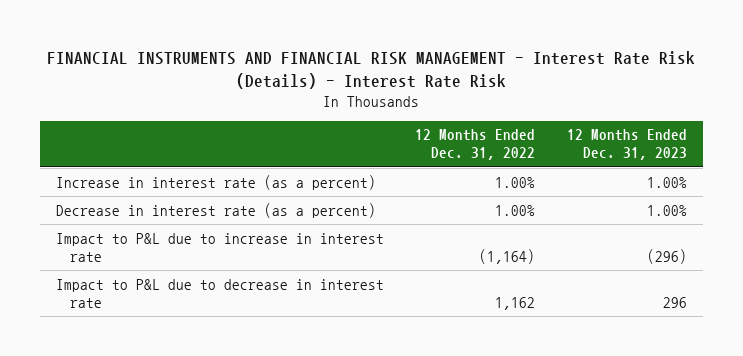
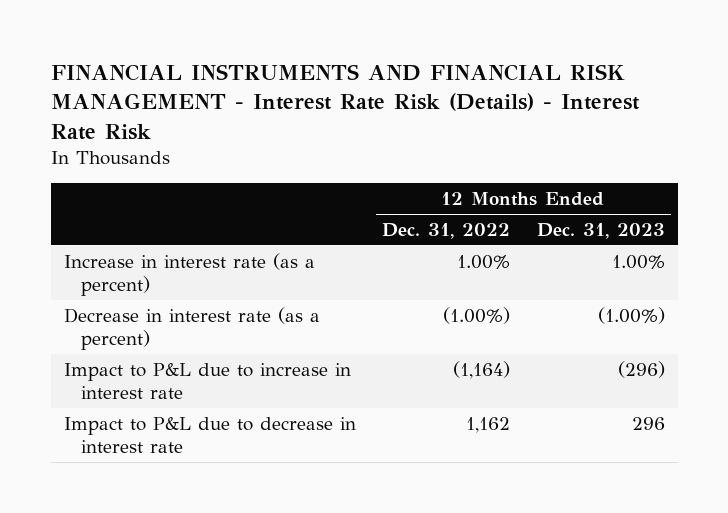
[495,204,536,216] 1.00% -> [443,306,511,324] (1.00%)
[646,204,687,216] 1.00% -> [597,306,665,324] (1.00%)

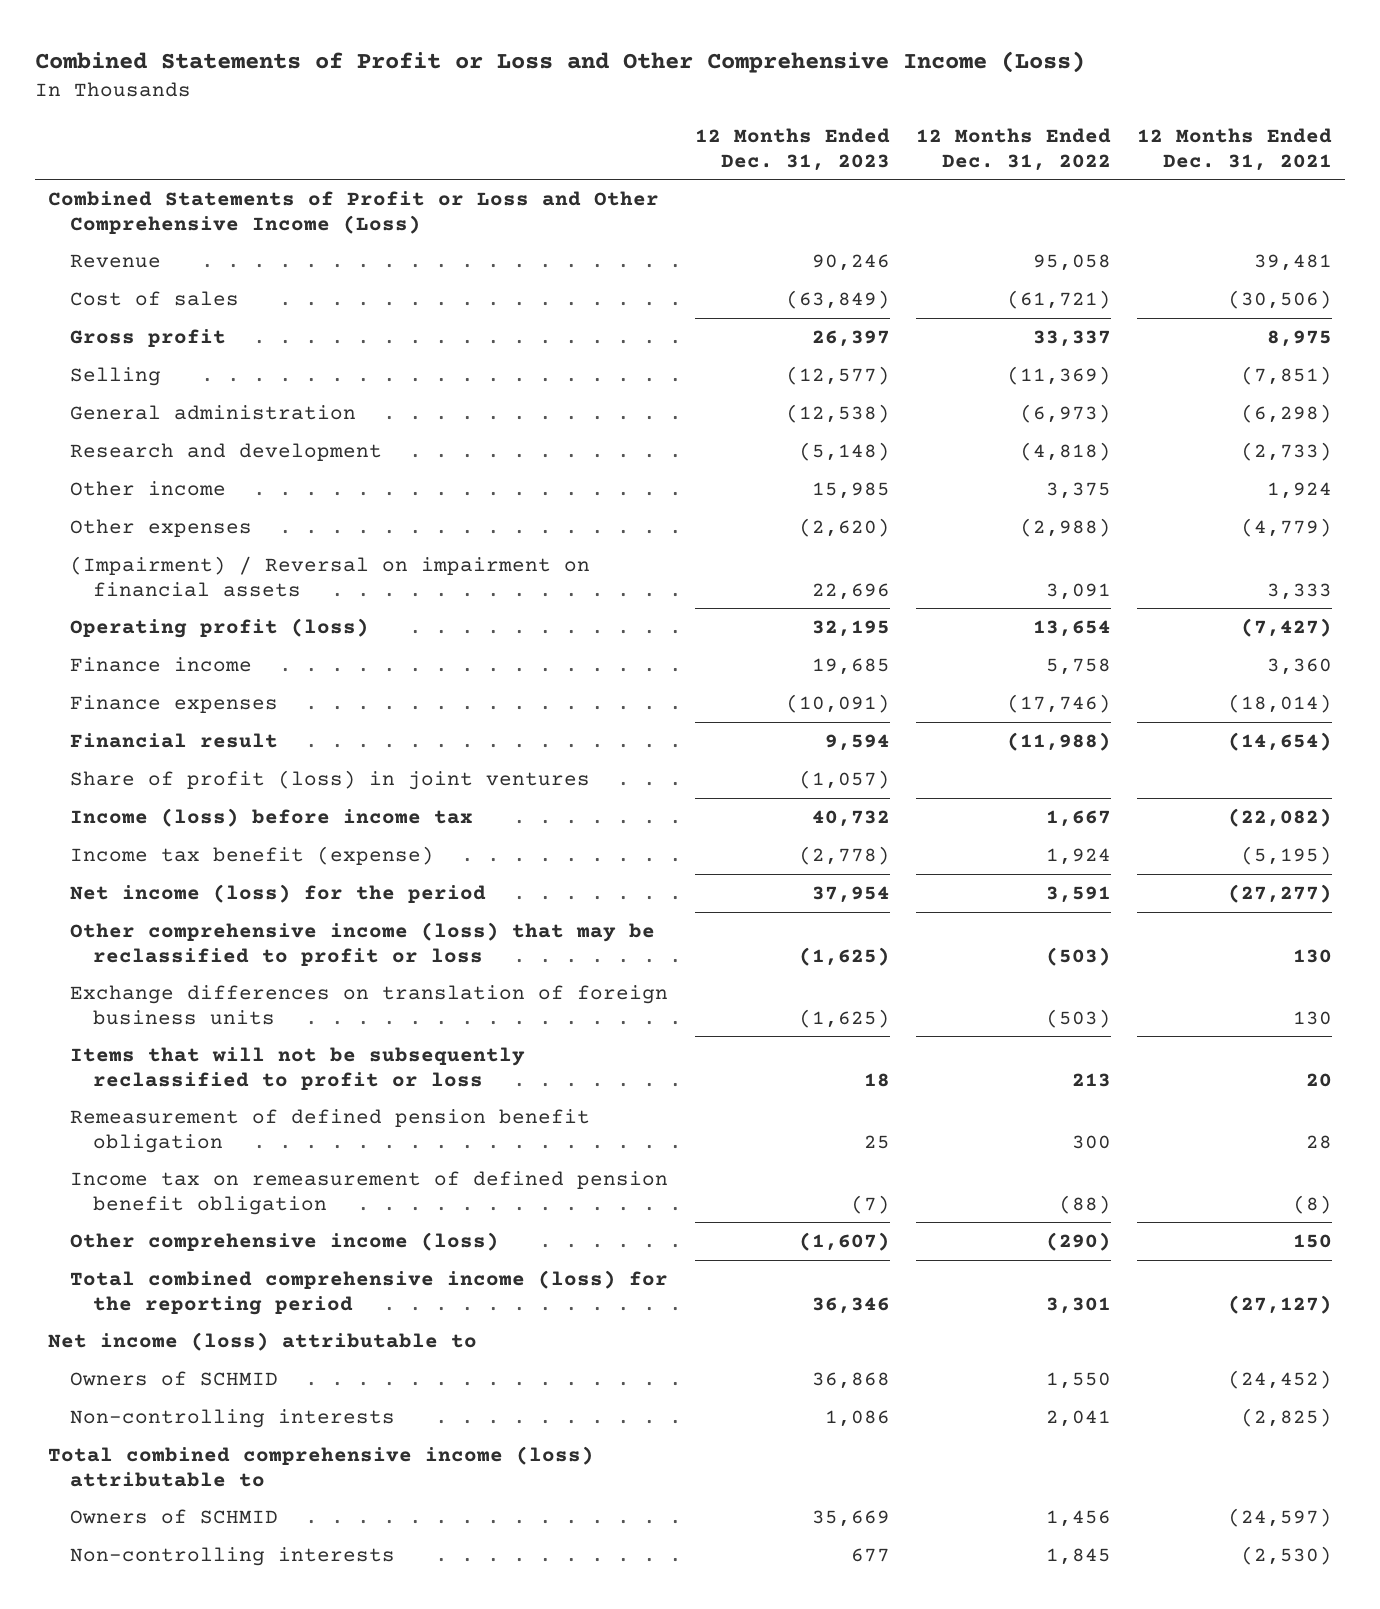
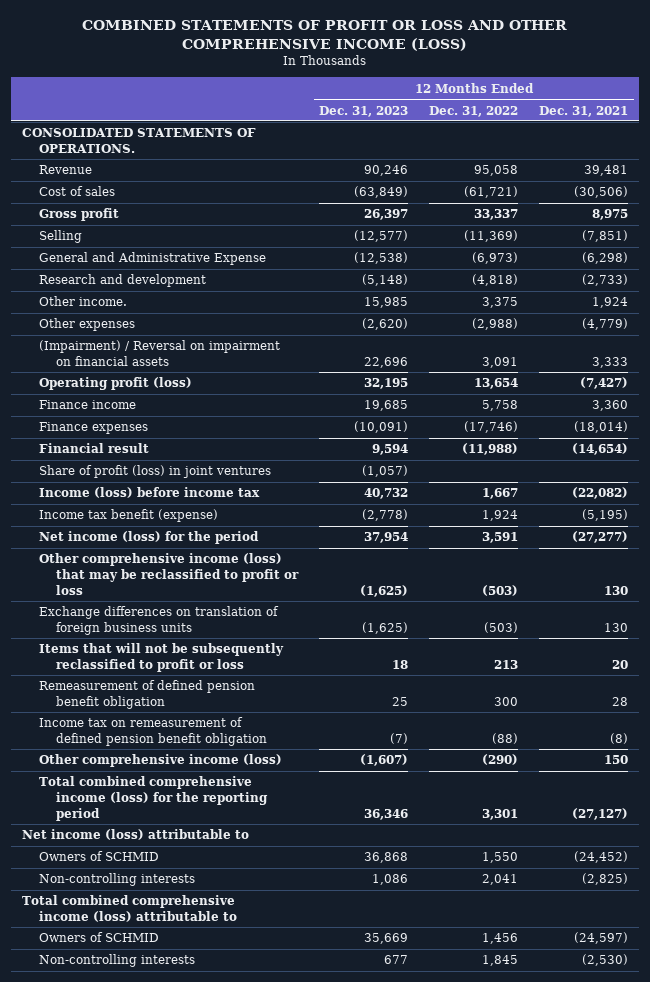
[34,50,1085,73] Combined Statements of Profit or Loss and Other Comprehensive Income (Loss) -> [81,19,567,51] COMBINED STATEMENTS OF PROFIT OR LOSS AND OTHER COMPREHENSIVE INCOME (LOSS)
[48,190,660,234] Combined Statements of Profit or Loss and Other Comprehensive Income (Loss) -> [21,128,256,153] CONSOLIDATED STATEMENTS OF OPERATIONS.
[70,404,357,420] General administration -> [38,252,266,266] General and Administrative Expense
[70,480,227,496] Other income -> [38,296,127,307] Other income.

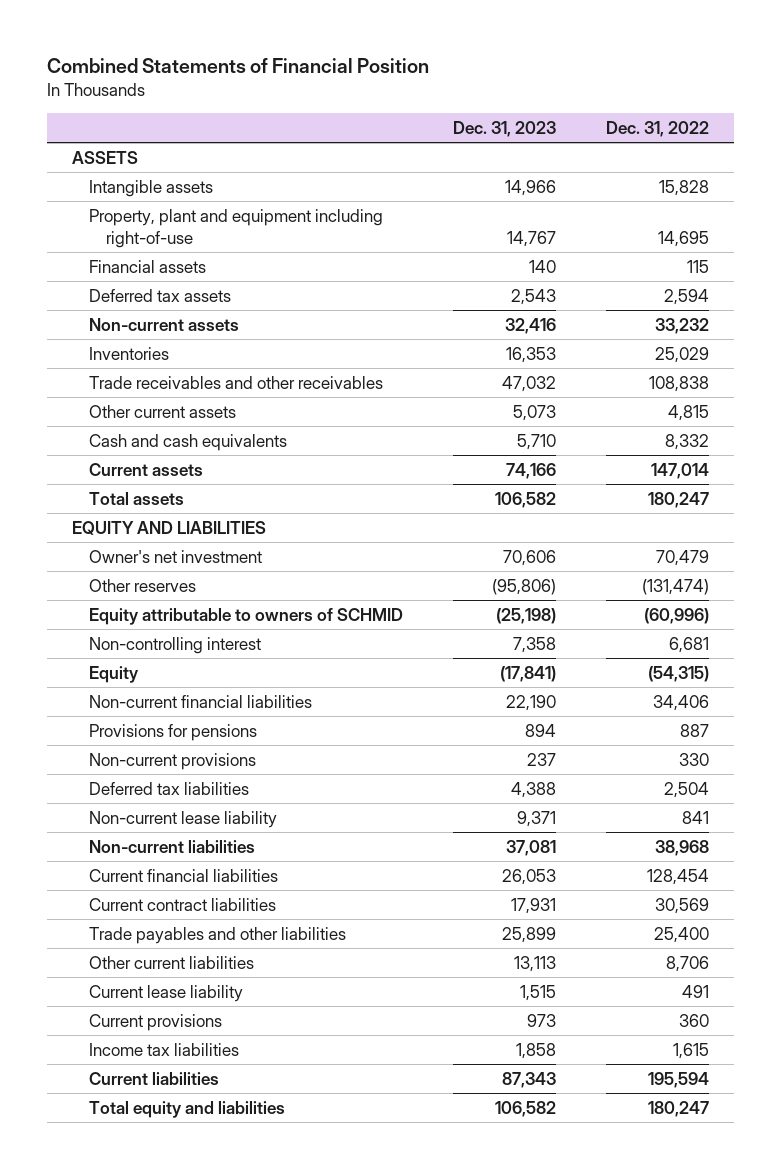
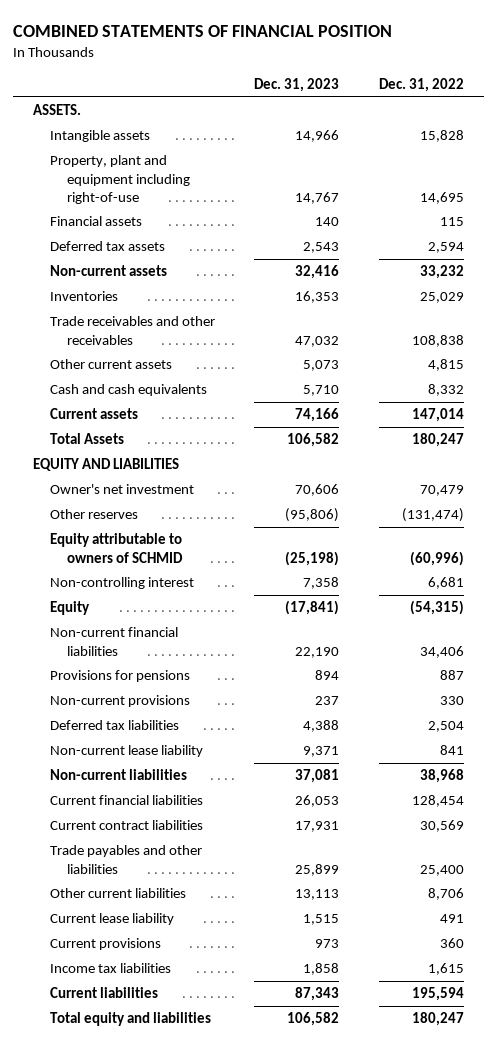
[46,57,429,73] Combined Statements of Financial Position -> [13,24,393,37] COMBINED STATEMENTS OF FINANCIAL POSITION
[71,150,138,164] ASSETS -> [33,104,82,116] ASSETS.
[88,491,184,505] Total assets -> [49,433,124,445] Total Assets

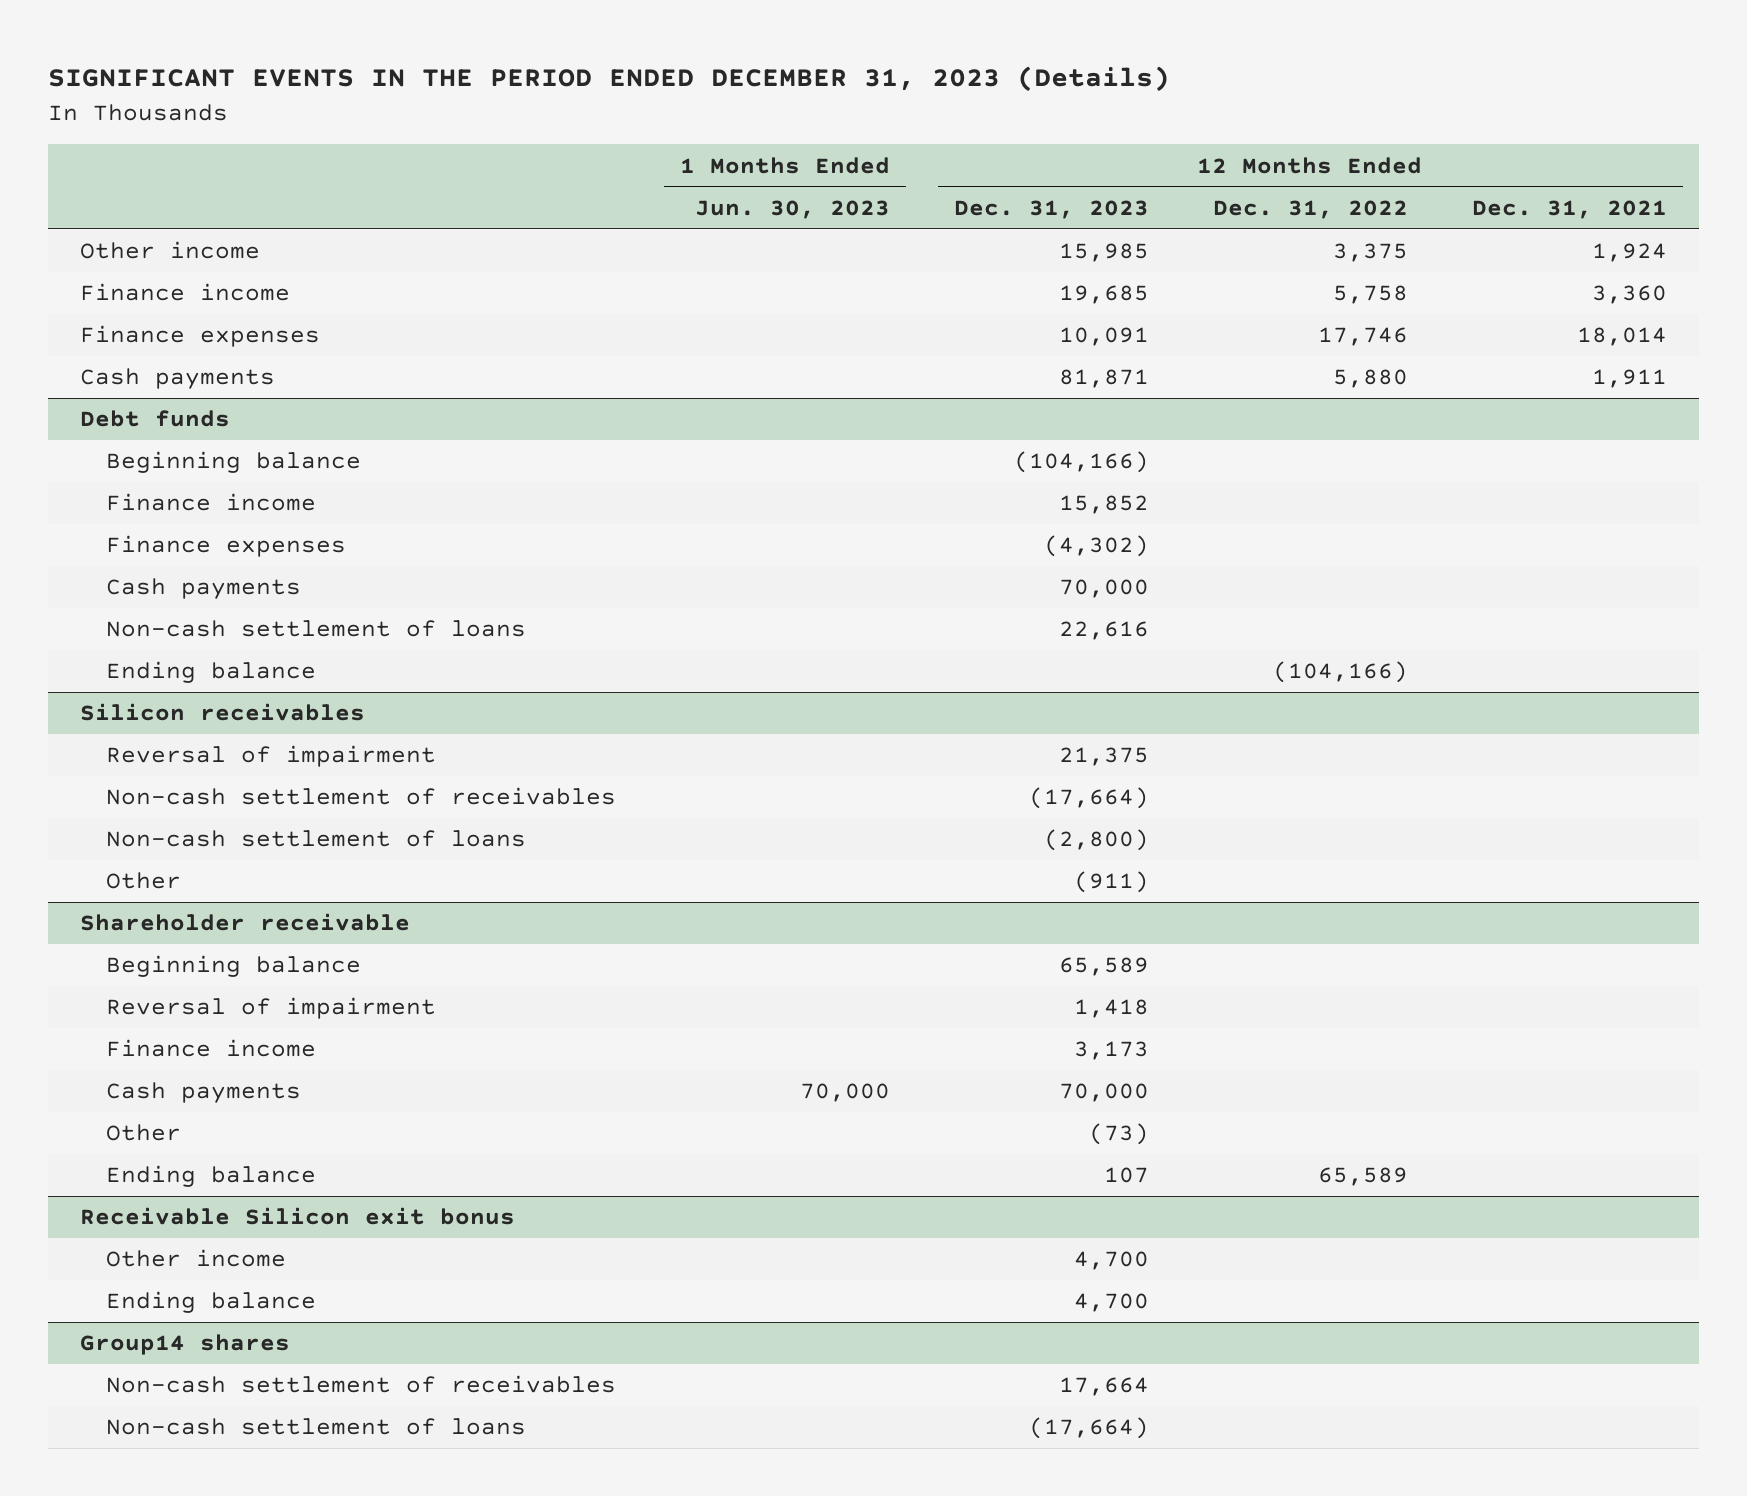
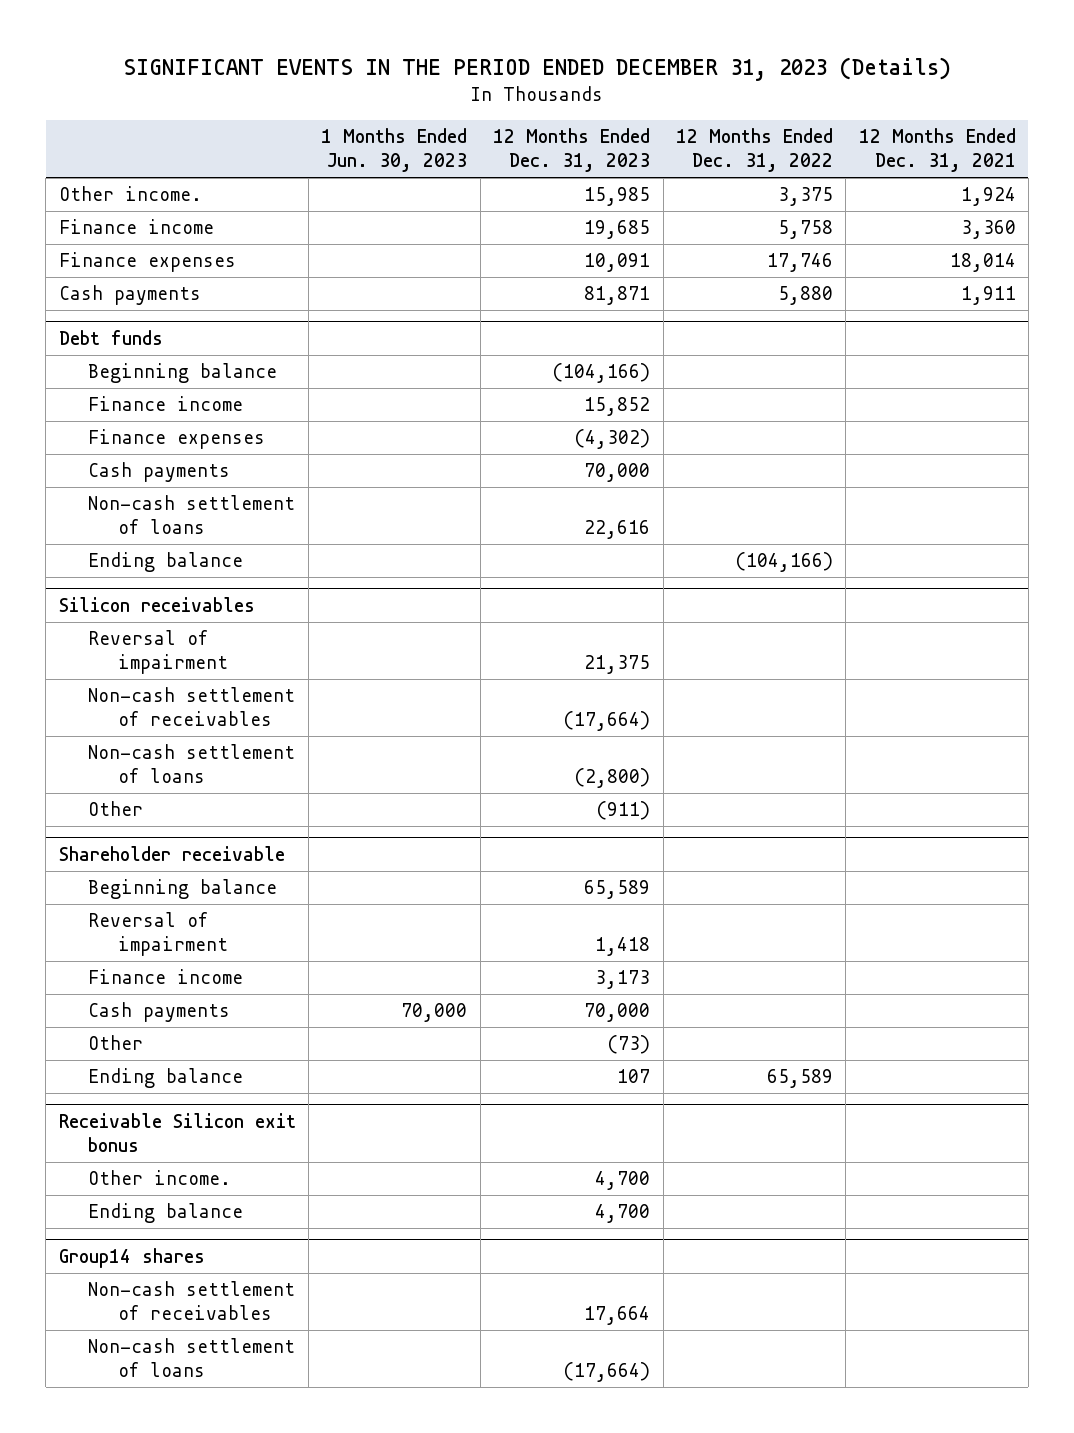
[80,241,261,260] Other income -> [58,186,202,202] Other income.
[105,1249,286,1268] Other income -> [88,1170,232,1186] Other income.

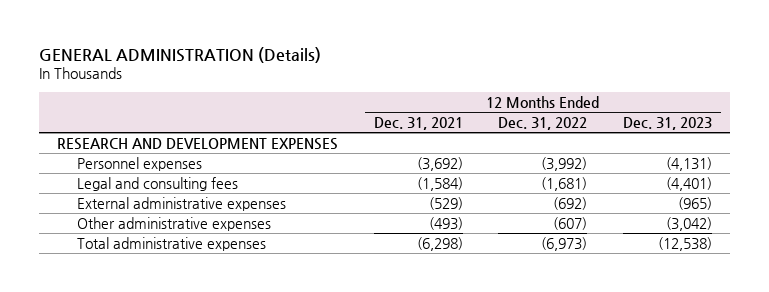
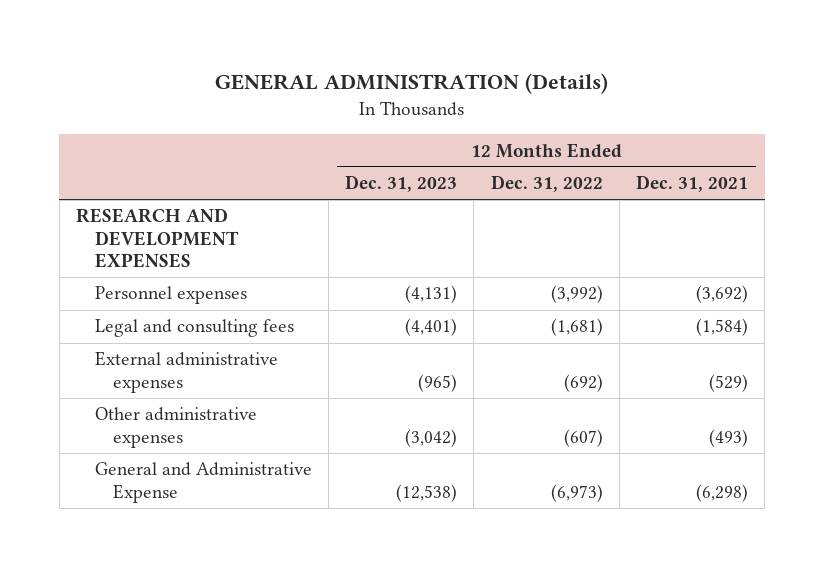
[76,236,266,251] Total administrative expenses -> [94,462,312,503] General and Administrative Expense

